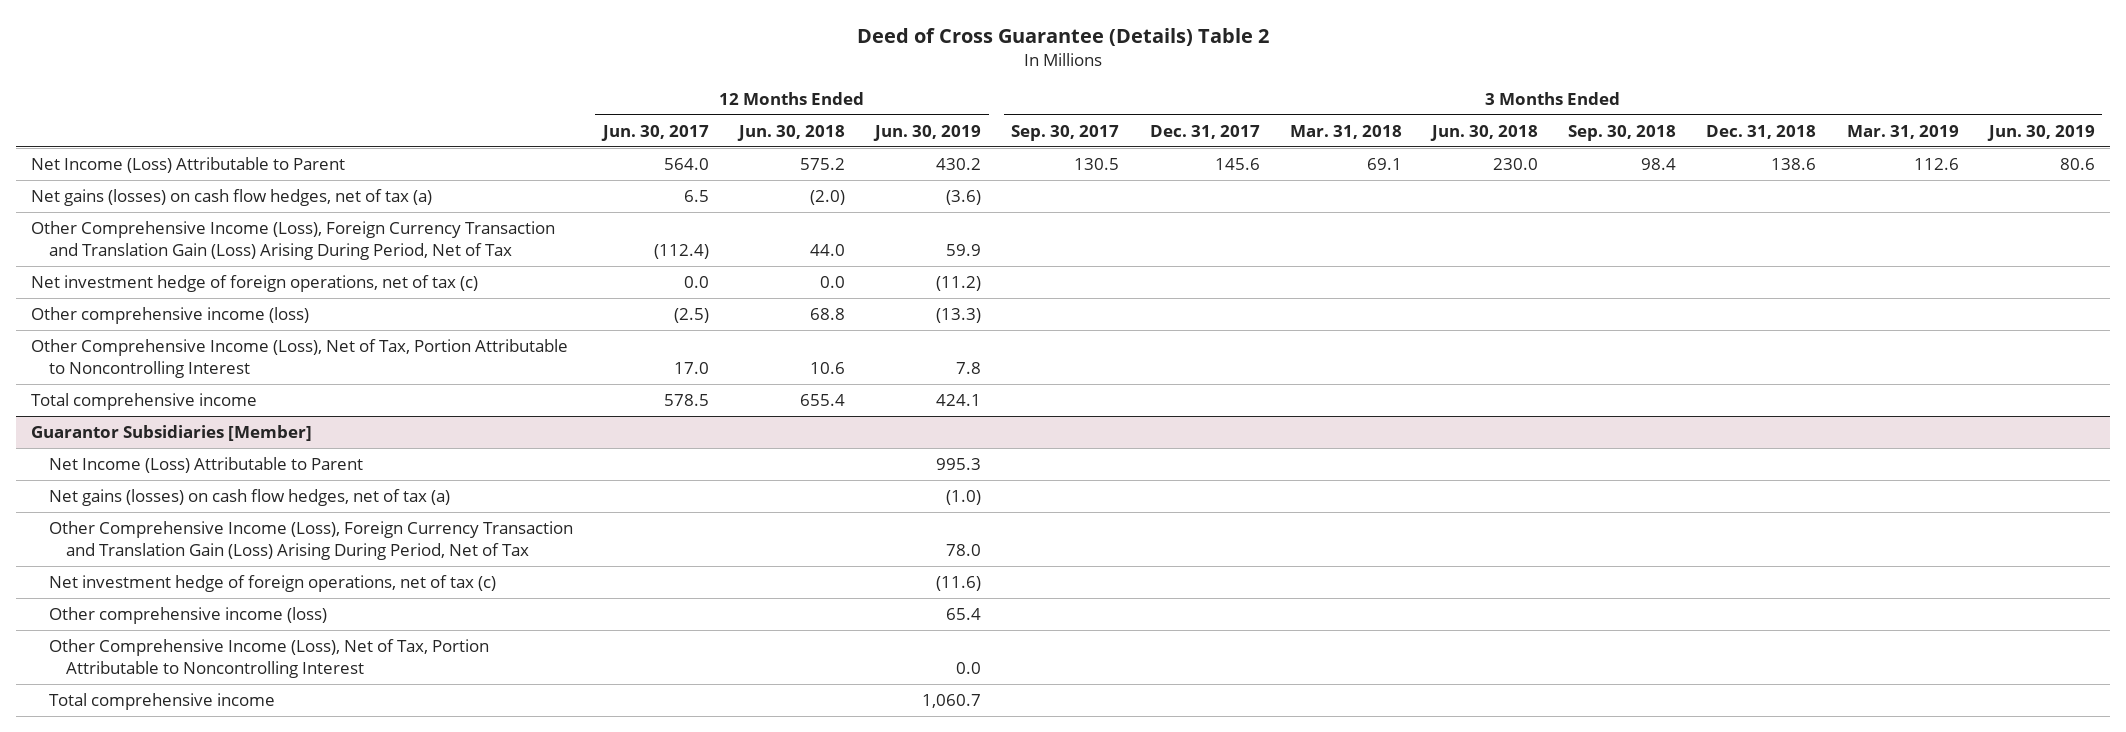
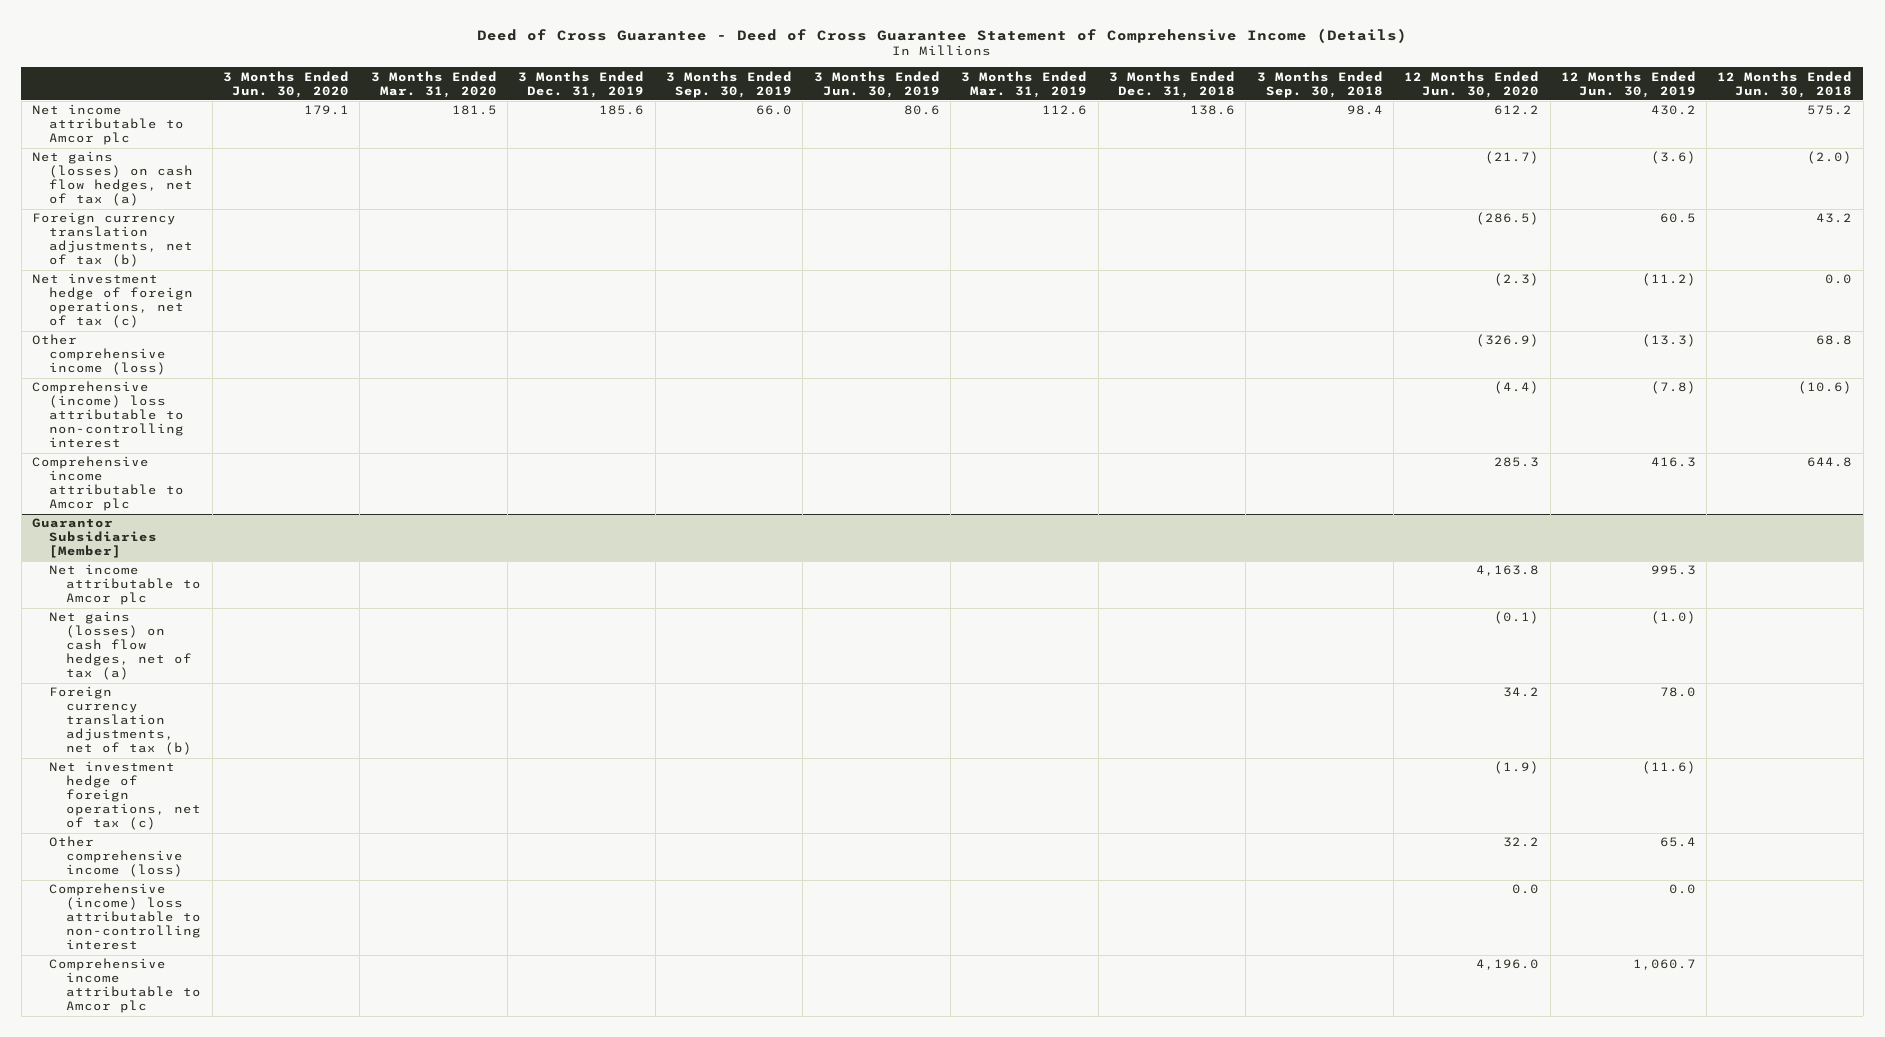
[856,27,1269,46] Deed of Cross Guarantee (Details) Table 2 -> [477,27,1408,43] Deed of Cross Guarantee - Deed of Cross Guarantee Statement of Comprehensive Income (Details)
[600,125,709,142] Jun. 30, 2017 -> none
[1011,125,1120,142] Sep. 30, 2017 -> none
[1149,125,1260,140] Dec. 31, 2017 -> none
[1289,125,1402,140] Mar. 31, 2018 -> none
[1430,125,1539,142] Jun. 30, 2018 -> none
none -> [222,70,349,98] 3 Months Ended Jun. 30, 2020
none -> [370,70,497,98] 3 Months Ended Mar. 31, 2020
none -> [518,70,645,98] 3 Months Ended Dec. 31, 2019
none -> [665,70,792,98] 3 Months Ended Sep. 30, 2019
none -> [1404,70,1540,98] 12 Months Ended Jun. 30, 2020
[31,157,346,174] Net Income (Loss) Attributable to Parent -> [32,104,185,146] Net income attributable to Amcor plc
[31,221,556,261] Other Comprehensive Income (Loss), Foreign Currency Transaction and Translation Gain (Loss) Arising During Period, Net of Tax -> none
none -> [32,212,194,268] Foreign currency translation adjustments, net of tax (b)
[31,339,569,379] Other Comprehensive Income (Loss), Net of Tax, Portion Attributable to Noncontrolling Interest -> none
none -> [32,381,185,449] Comprehensive (income) loss attributable to non-controlling interest
[31,393,258,411] Total comprehensive income -> [32,456,185,512] Comprehensive income attributable to Amcor plc
[800,394,846,407] 655.4 -> [1807,457,1853,468] 644.8
[936,394,982,407] 424.1 -> [1650,457,1696,468] 416.3
[48,457,363,474] Net Income (Loss) Attributable to Parent -> [49,564,202,606] Net income attributable to Amcor plc
[48,521,573,561] Other Comprehensive Income (Loss), Foreign Currency Transaction and Translation Gain (Loss) Arising During Period, Net of Tax -> none
none -> [49,686,193,756] Foreign currency translation adjustments, net of tax (b)
[48,639,489,679] Other Comprehensive Income (Loss), Net of Tax, Portion Attributable to Noncontrolling Interest -> none
none -> [49,883,202,951] Comprehensive (income) loss attributable to non-controlling interest
[48,693,275,711] Total comprehensive income -> [49,958,202,1014] Comprehensive income attributable to Amcor plc

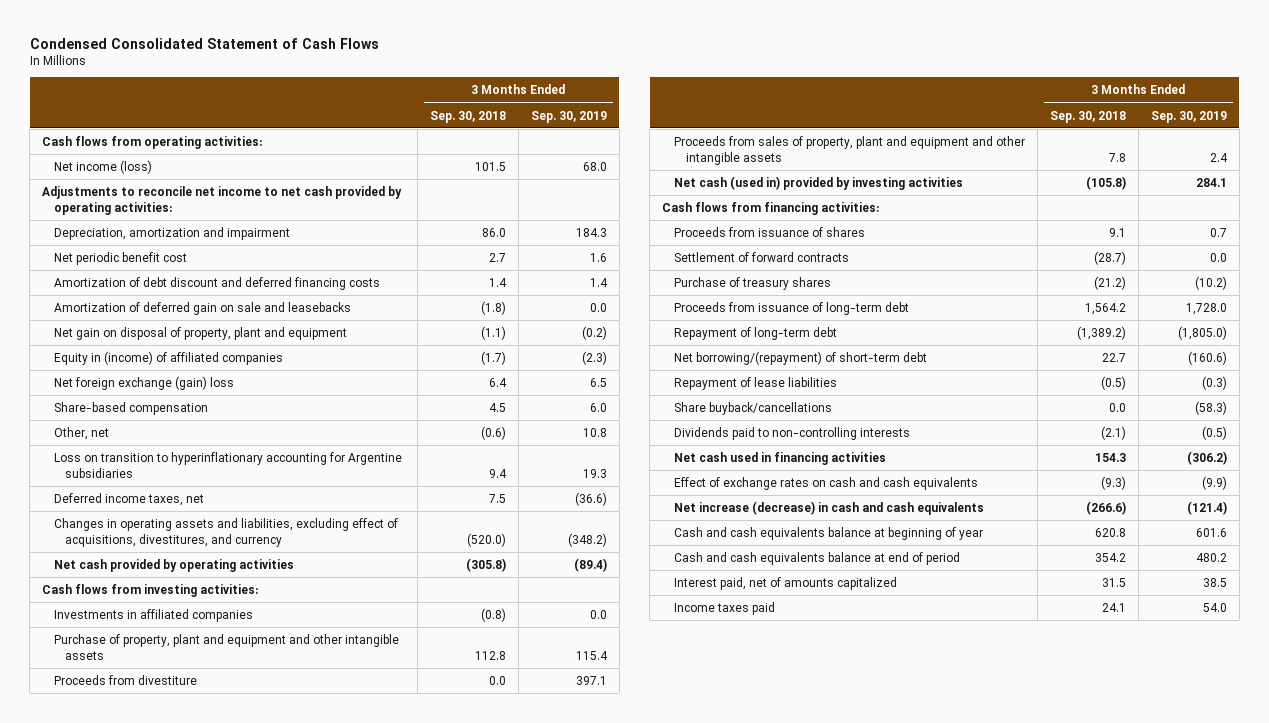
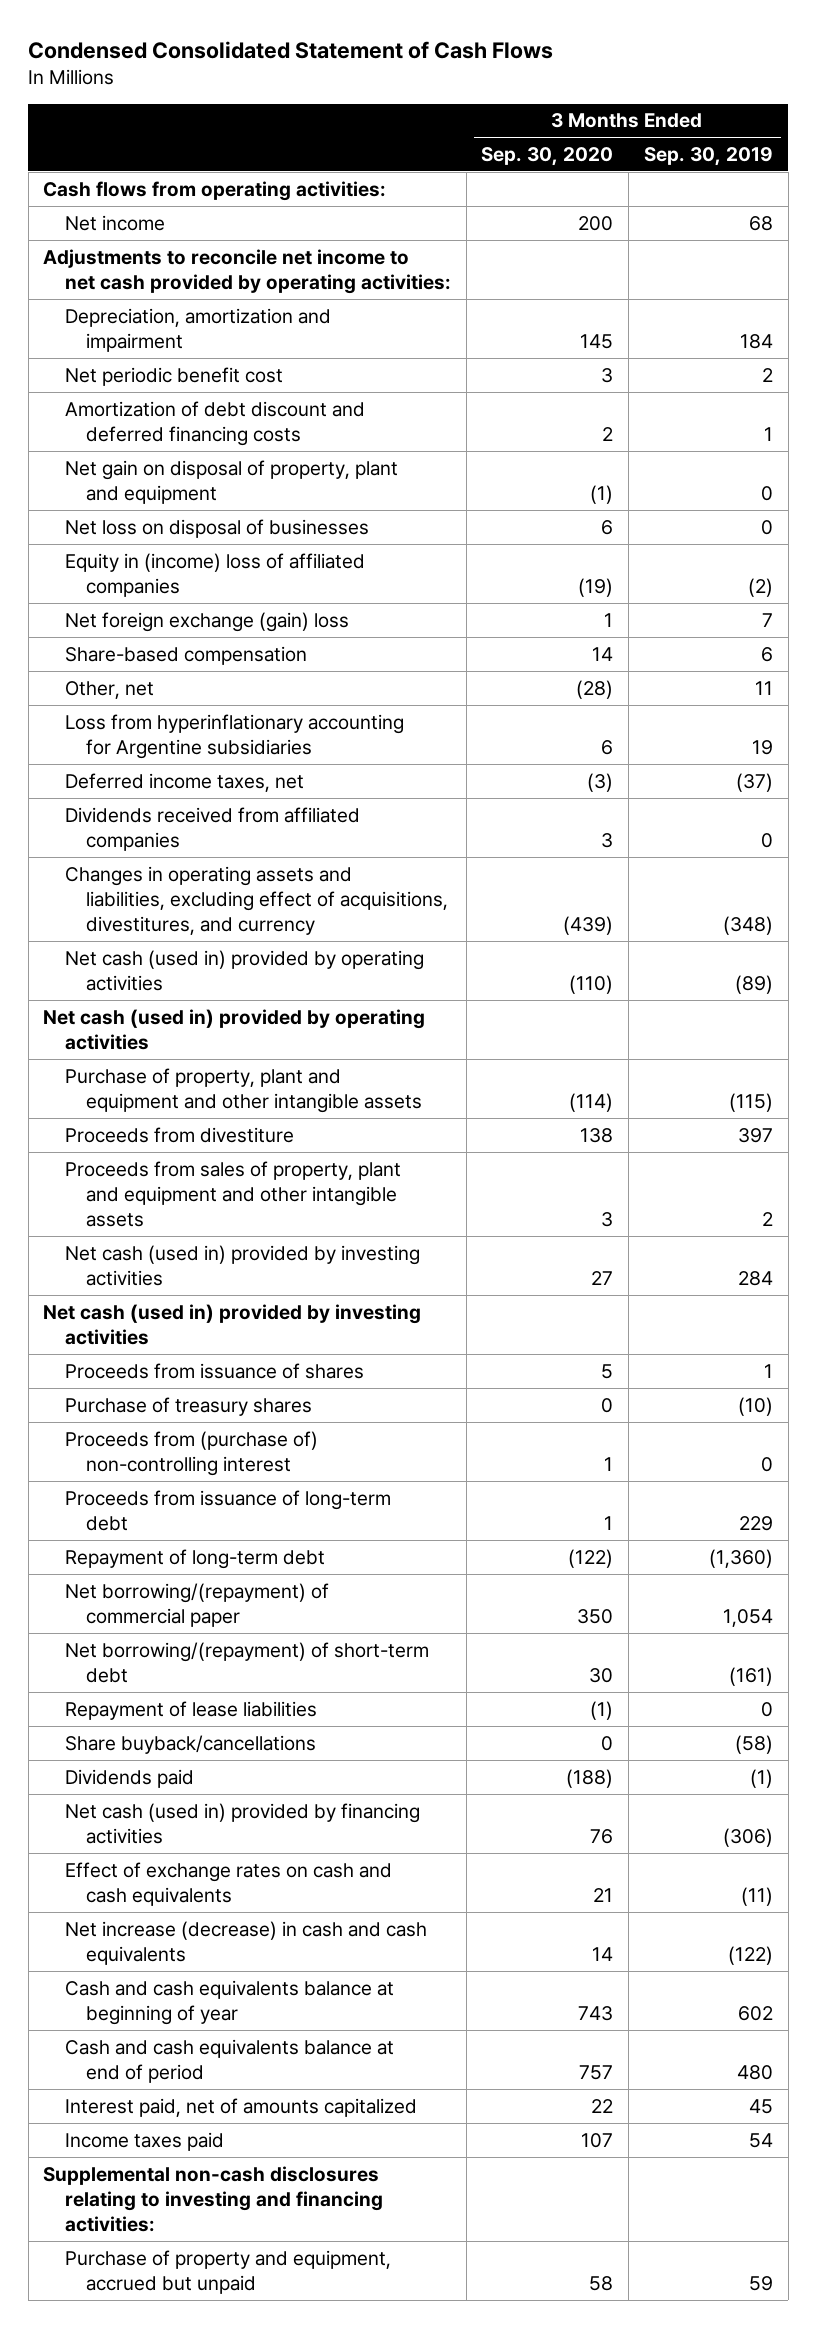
[429,110,506,123] Sep. 30, 2018 -> none
none -> [481,146,614,166] Sep. 30, 2020
[53,159,152,174] Net income (loss) -> [64,214,165,231] Net income
[582,161,607,171] 68.0 -> [748,215,773,231] 68
[53,301,351,315] Amortization of deferred gain on sale and leasebacks -> none
[53,608,253,622] Investments in affiliated companies -> none
[673,251,849,262] Settlement of forward contracts -> none
[575,227,607,237] 184.3 -> [739,333,773,349] 184
[589,252,607,262] 1.6 -> [761,367,773,382] 2
[589,277,608,287] 1.4 -> [763,426,773,441] 1
[581,325,607,340] (0.2) -> [760,485,773,501] 0
none -> [64,518,369,538] Net loss on disposal of businesses
[53,350,283,365] Equity in (income) of affiliated companies -> [64,552,365,597] Equity in (income) loss of affiliated companies
[581,350,607,365] (2.3) -> [747,577,773,597] (2)
[589,377,607,387] 6.5 -> [761,612,773,627] 7
[589,402,607,412] 6.0 -> [760,646,773,662] 6
[582,427,607,437] 10.8 -> [754,680,773,695] 11
[53,451,402,478] Loss on transition to hyperinflationary accounting for Argentine subsidiaries -> [64,713,404,759] Loss from hyperinflationary accounting for Argentine subsidiaries
[582,468,607,478] 19.3 -> [751,739,773,755] 19
[574,491,607,506] (36.6) -> [735,772,773,792] (37)
none -> [64,806,360,851] Dividends received from affiliated companies
[567,532,607,547] (348.2) -> [722,915,773,935] (348)
[53,558,294,572] Net cash provided by operating activities -> [64,949,424,991] Net cash (used in) provided by operating activities
[573,557,607,572] (89.4) -> [734,974,773,994] (89)
[42,583,259,597] Cash flows from investing activities: -> [43,1008,426,1050] Net cash (used in) provided by operating activities
[575,650,608,660] 115.4 -> [728,1092,773,1112] (115)
[575,675,607,685] 397.1 -> [737,1127,773,1143] 397
[1209,152,1228,162] 2.4 -> [761,1211,773,1226] 2
[1195,177,1227,187] 284.1 -> [737,1270,773,1286] 284
[662,201,880,215] Cash flows from financing activities: -> [43,1303,422,1345] Net cash (used in) provided by investing activities
[1209,227,1227,237] 0.7 -> [763,1363,773,1378] 1
[1194,275,1227,290] (10.2) -> [737,1396,773,1416] (10)
none -> [64,1430,318,1476] Proceeds from (purchase of) non-controlling interest
[1185,302,1227,315] 1,728.0 -> [738,1515,773,1531] 229
[1177,325,1227,340] (1,805.0) -> [708,1548,773,1568] (1,360)
none -> [64,1582,329,1627] Net borrowing/(repayment) of commercial paper
[1187,350,1227,365] (160.6) -> [728,1666,773,1686] (161)
[1201,375,1227,390] (0.3) -> [760,1701,773,1717] 0
[1194,400,1227,415] (58.3) -> [734,1734,773,1754] (58)
[673,426,910,440] Dividends paid to non-controlling interests -> [64,1768,194,1788] Dividends paid
[1201,425,1227,440] (0.5) -> [749,1768,773,1788] (1)
[673,451,886,465] Net cash used in financing activities -> [64,1802,420,1844] Net cash (used in) provided by financing activities
[1186,450,1227,465] (306.2) -> [722,1827,773,1847] (306)
[1201,475,1227,490] (9.9) -> [740,1886,773,1906] (11)
[1186,500,1227,515] (121.4) -> [727,1945,773,1965] (122)
[1195,527,1227,537] 601.6 -> [737,2005,773,2021] 602
[1195,552,1227,562] 480.2 -> [736,2064,773,2080] 480
[1202,577,1227,587] 38.5 -> [748,2098,773,2114] 45
[1202,602,1227,612] 54.0 -> [748,2132,773,2148] 54
none -> [43,2165,383,2232] Supplemental non-cash disclosures relating to investing and financing activities:
none -> [64,2249,391,2294] Purchase of property and equipment, accrued but unpaid

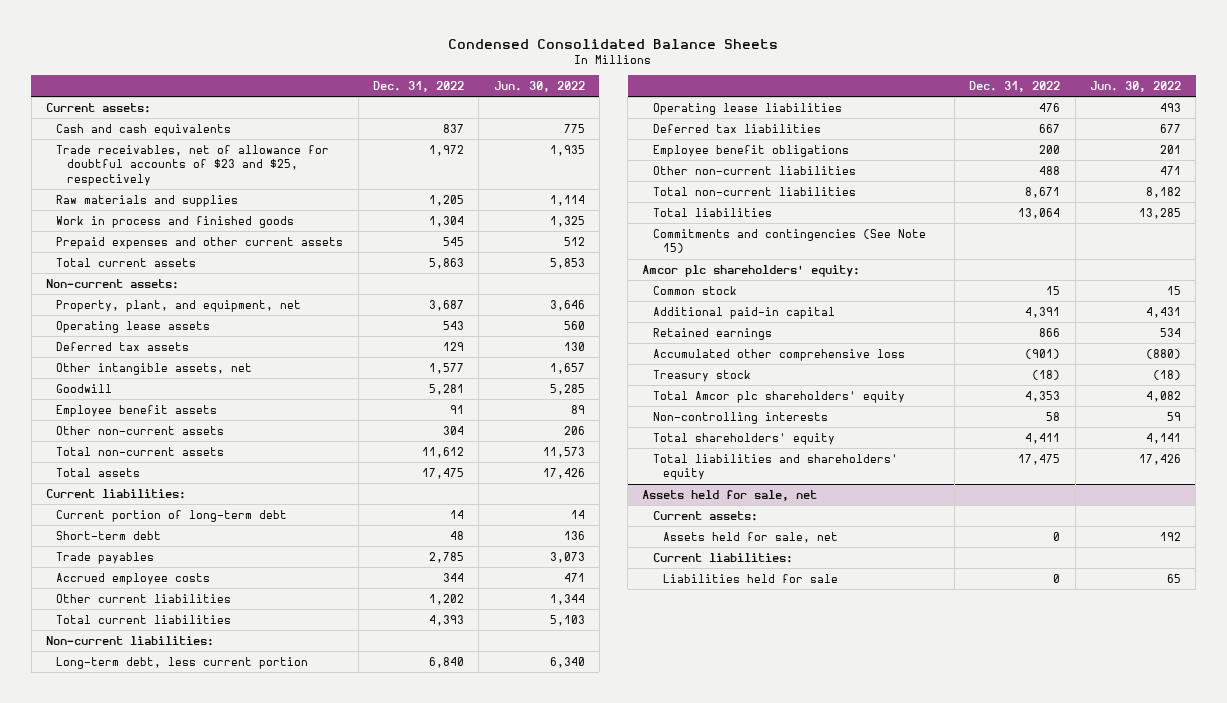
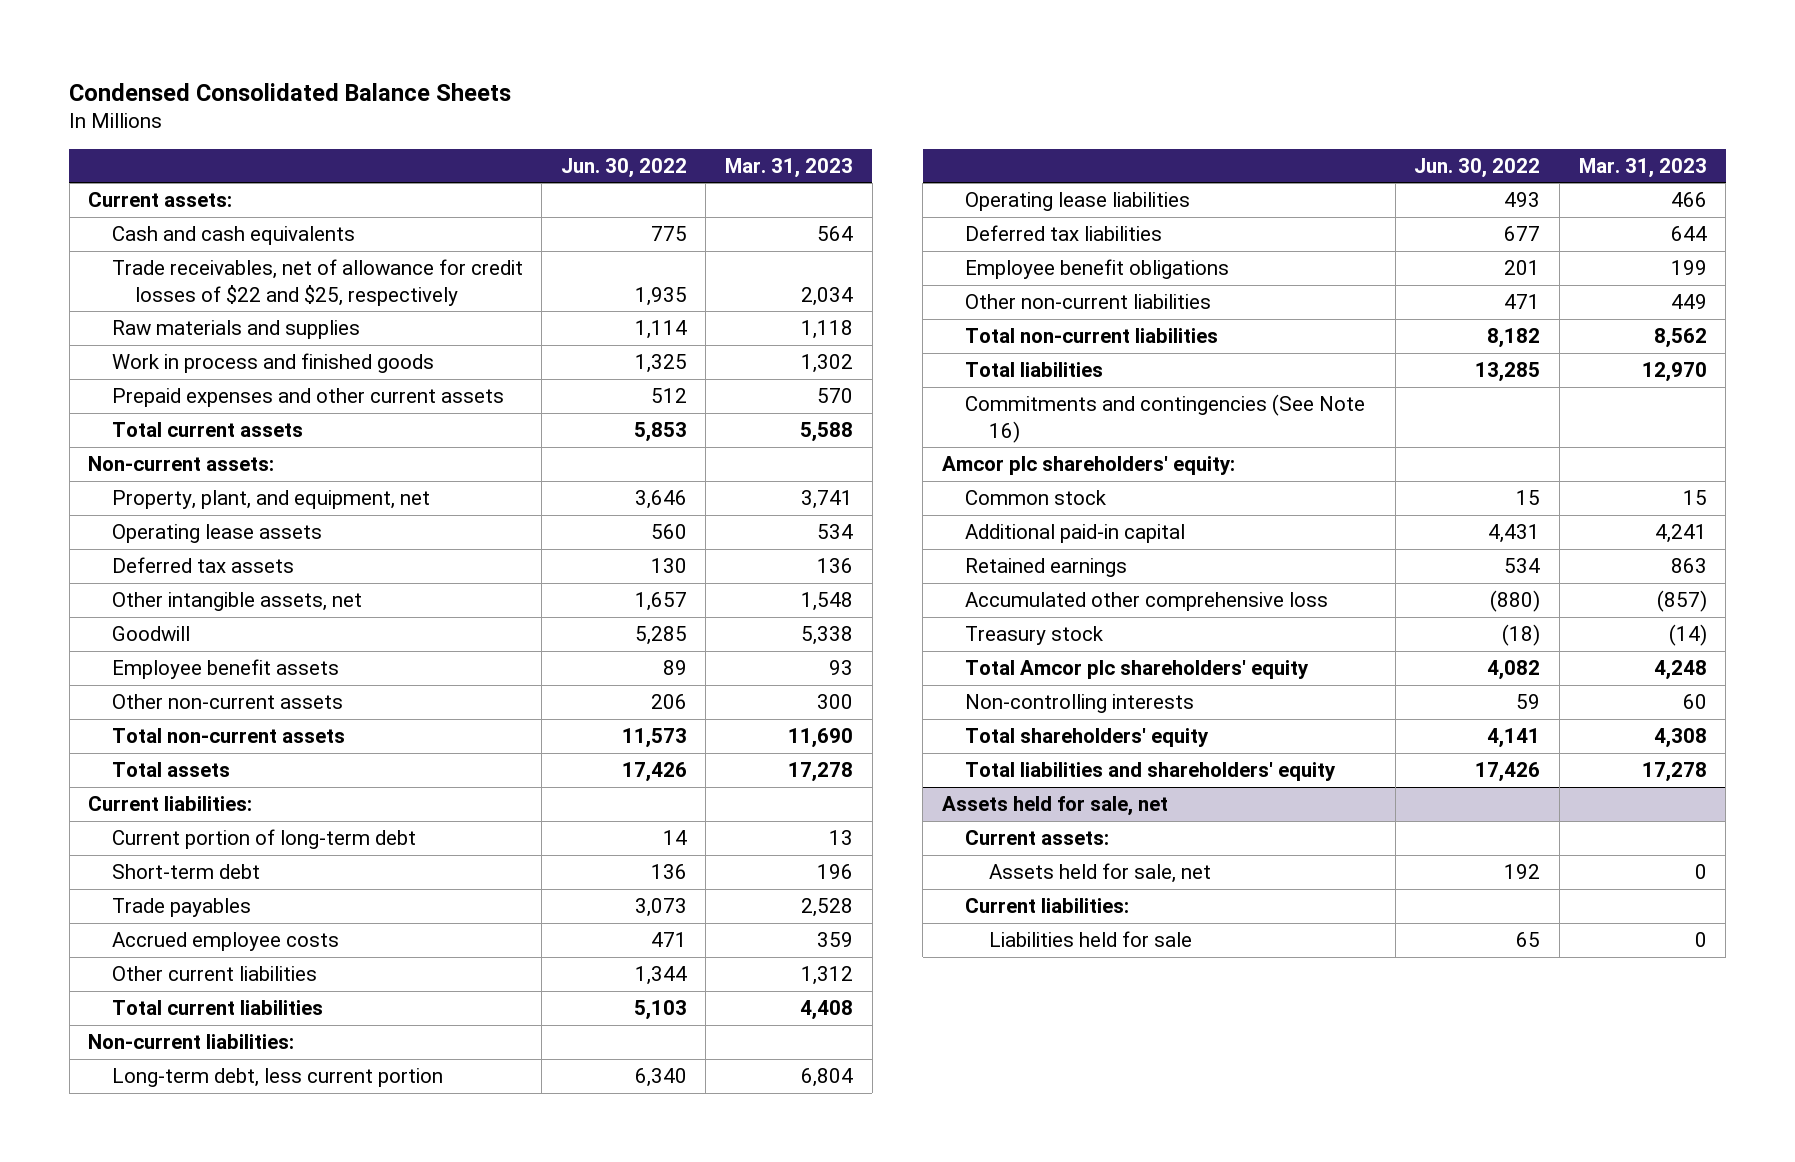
[373,80,465,92] Dec. 31, 2022 -> none
none -> [724,157,853,178] Mar. 31, 2023
[56,144,330,187] Trade receivables, net of allowance for doubtful accounts of $23 and $25, respectively -> [111,259,523,306] Trade receivables, net of allowance for credit losses of $22 and $25, respectively
[652,228,926,254] Commitments and contingencies (See Note 15) -> [965,394,1366,443] Commitments and contingencies (See Note 16)

